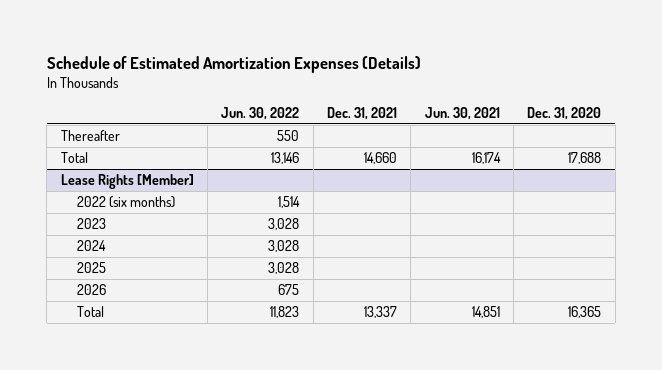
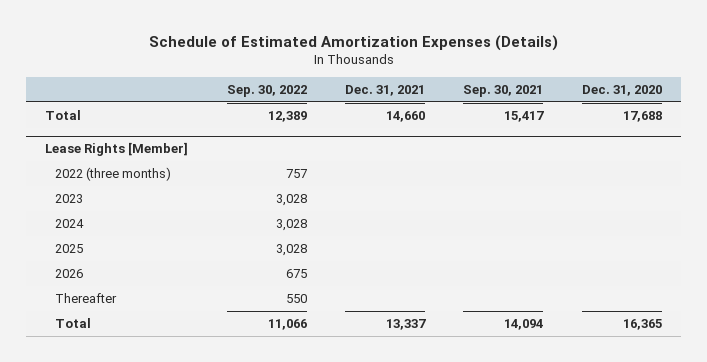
[221,107,300,121] Jun. 30, 2022 -> none
[424,107,500,121] Jun. 30, 2021 -> none
none -> [226,85,307,98] Sep. 30, 2022
none -> [463,85,544,98] Sep. 30, 2021
[60,129,120,141] Thereafter -> none
[76,195,175,208] 2022 (six months) -> [54,166,171,181] 2022 (three months)
none -> [54,292,117,303] Thereafter

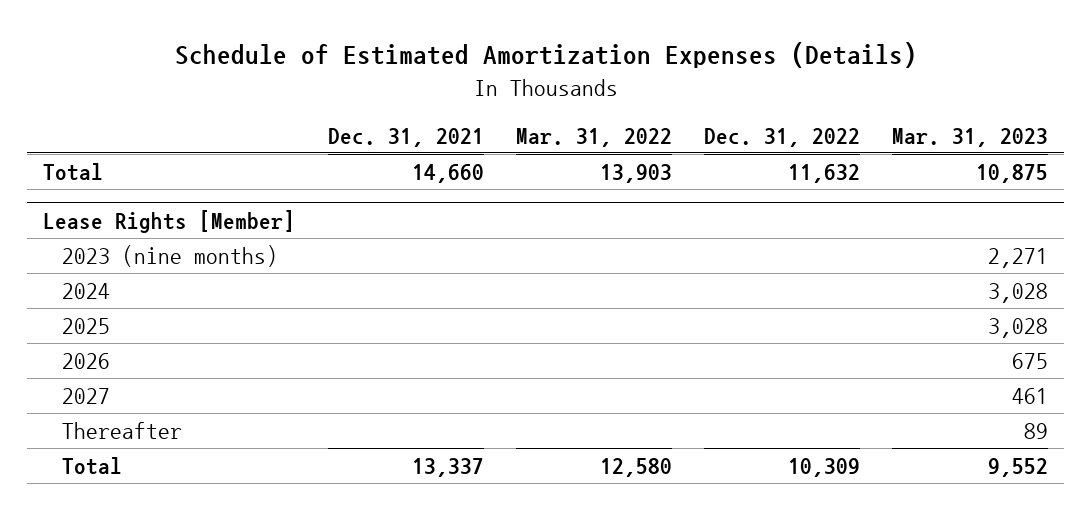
[226,85,307,98] Sep. 30, 2022 -> none
[463,85,544,98] Sep. 30, 2021 -> none
[581,85,662,97] Dec. 31, 2020 -> none
none -> [515,127,672,147] Mar. 31, 2022
none -> [704,127,861,147] Dec. 31, 2022
none -> [892,127,1049,147] Mar. 31, 2023
[54,193,83,203] 2023 -> none
[54,166,171,181] 2022 (three months) -> [62,244,279,267] 2023 (nine months)
none -> [62,387,111,404] 2027

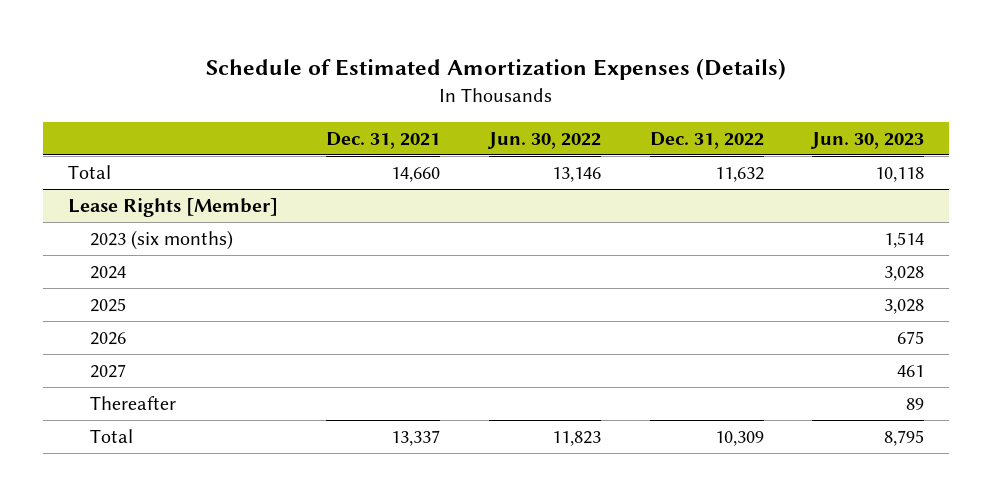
[515,127,672,147] Mar. 31, 2022 -> none
[892,127,1049,147] Mar. 31, 2023 -> none
none -> [486,131,601,149] Jun. 30, 2022
none -> [810,131,925,149] Jun. 30, 2023
[62,244,279,267] 2023 (nine months) -> [90,229,234,250] 2023 (six months)

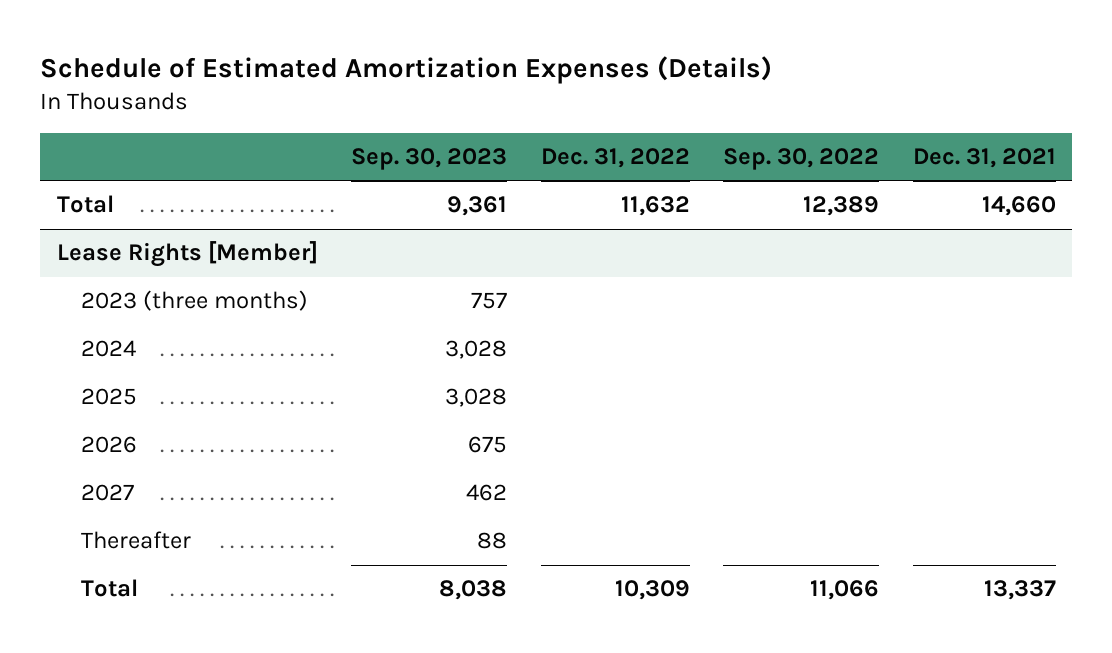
[486,131,601,149] Jun. 30, 2022 -> none
[810,131,925,149] Jun. 30, 2023 -> none
none -> [351,147,508,170] Sep. 30, 2023
none -> [723,147,880,170] Sep. 30, 2022
[90,229,234,250] 2023 (six months) -> [81,290,309,312] 2023 (three months)

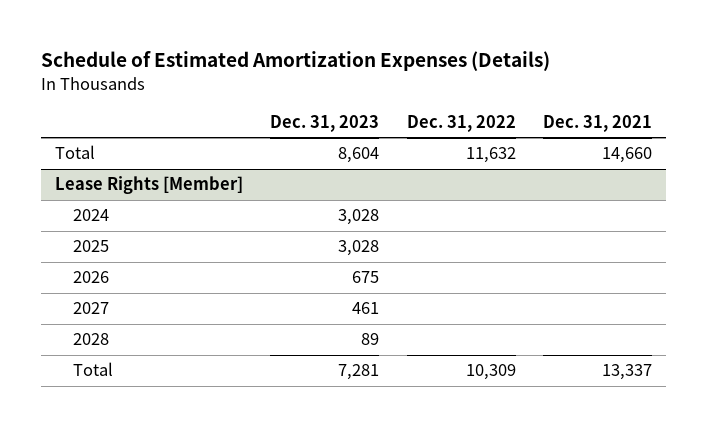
[351,147,508,170] Sep. 30, 2023 -> none
[723,147,880,170] Sep. 30, 2022 -> none
none -> [270,114,380,132] Dec. 31, 2023
[81,290,309,312] 2023 (three months) -> none
[81,531,192,550] Thereafter -> [73,333,110,346] 2028

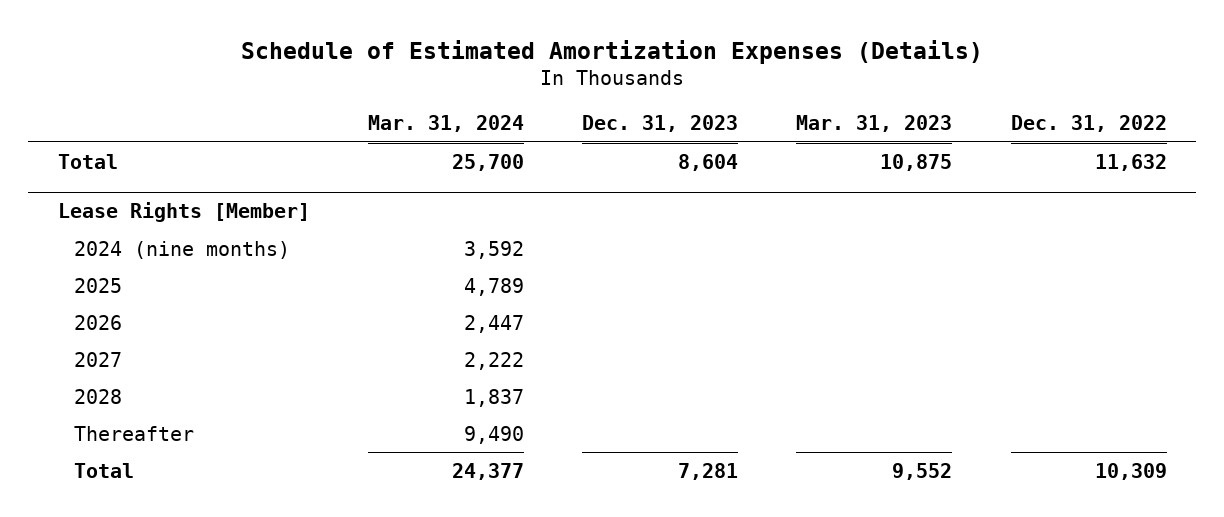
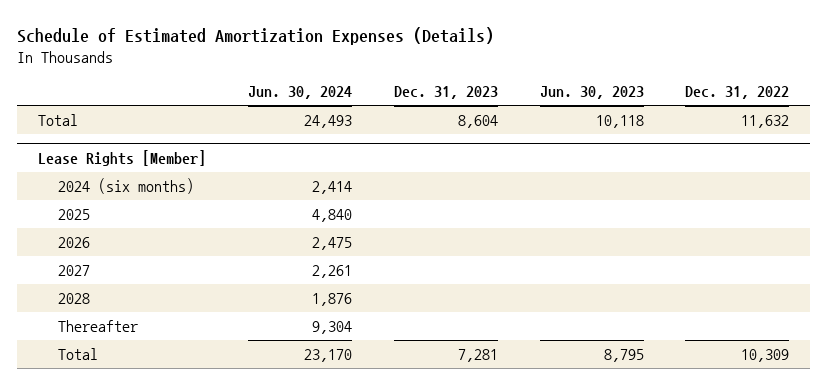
[367,115,524,133] Mar. 31, 2024 -> none
[796,115,953,133] Mar. 31, 2023 -> none
none -> [247,86,352,100] Jun. 30, 2024
none -> [539,86,644,100] Jun. 30, 2023
[73,240,290,259] 2024 (nine months) -> [57,178,194,195] 2024 (six months)

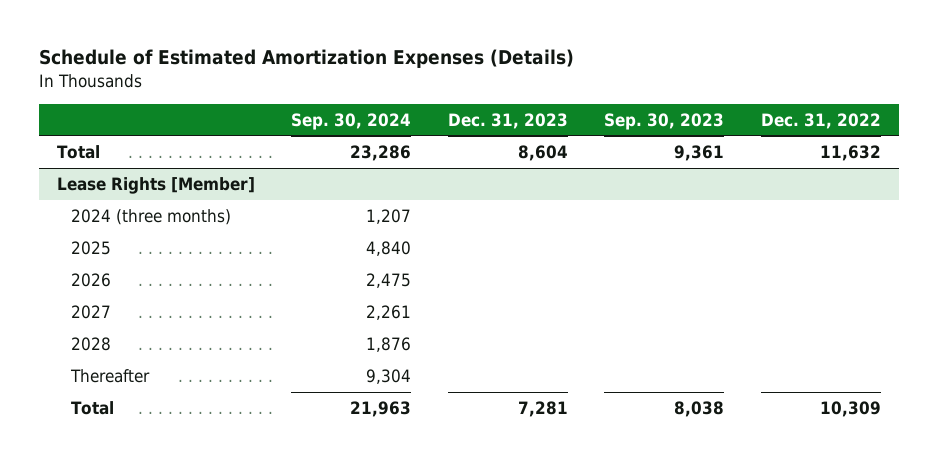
[247,86,352,100] Jun. 30, 2024 -> none
[539,86,644,100] Jun. 30, 2023 -> none
none -> [291,112,412,130] Sep. 30, 2024
none -> [604,112,725,130] Sep. 30, 2023
[57,178,194,195] 2024 (six months) -> [70,208,231,225] 2024 (three months)

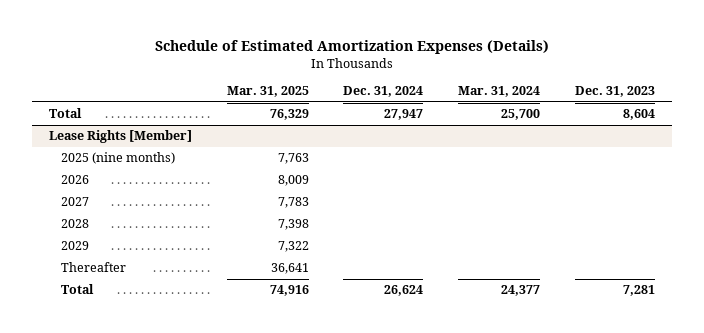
[291,112,412,130] Sep. 30, 2024 -> none
[604,112,725,130] Sep. 30, 2023 -> none
[760,112,881,129] Dec. 31, 2022 -> none
none -> [226,86,309,98] Mar. 31, 2025
none -> [343,86,424,98] Dec. 31, 2024
none -> [457,86,540,98] Mar. 31, 2024
[70,240,111,255] 2025 -> none
[70,208,231,225] 2024 (three months) -> [61,152,176,165] 2025 (nine months)
none -> [61,241,90,251] 2029

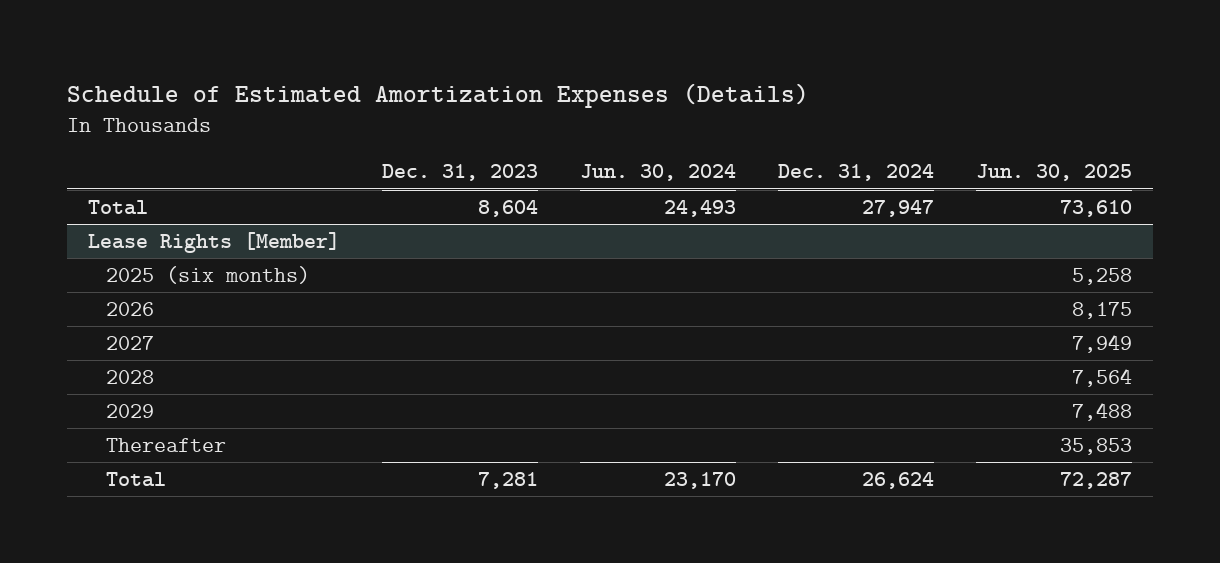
[226,86,309,98] Mar. 31, 2025 -> none
[457,86,540,98] Mar. 31, 2024 -> none
none -> [579,164,736,182] Jun. 30, 2024
none -> [975,164,1132,182] Jun. 30, 2025
[61,152,176,165] 2025 (nine months) -> [105,265,310,284] 2025 (six months)

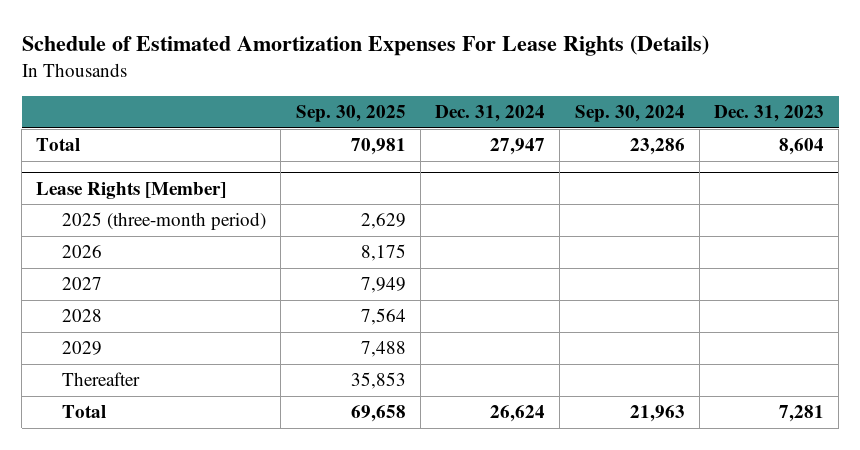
[67,82,810,108] Schedule of Estimated Amortization Expenses (Details) -> [21,35,709,57] Schedule of Estimated Amortization Expenses For Lease Rights (Details)
[579,164,736,182] Jun. 30, 2024 -> none
[975,164,1132,182] Jun. 30, 2025 -> none
none -> [295,105,406,123] Sep. 30, 2025
none -> [574,105,685,123] Sep. 30, 2024
[105,265,310,284] 2025 (six months) -> [62,212,267,231] 2025 (three-month period)

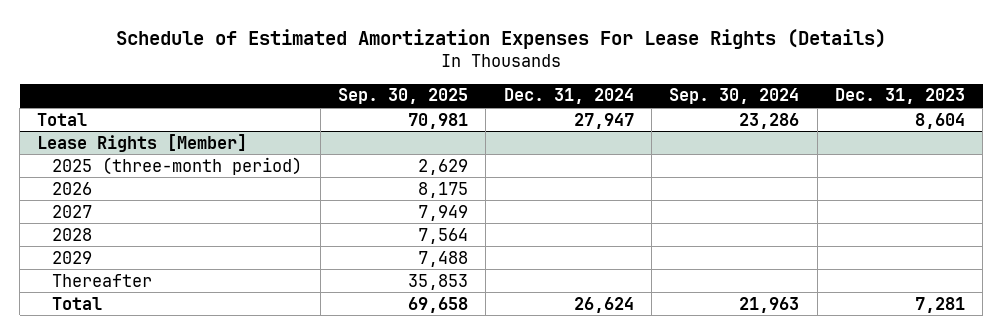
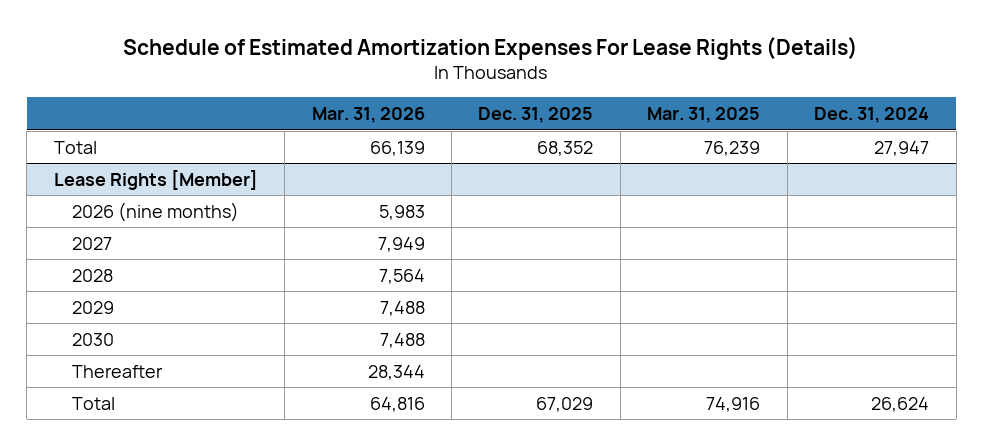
[338,88,469,105] Sep. 30, 2025 -> none
[669,88,800,105] Sep. 30, 2024 -> none
[834,88,965,105] Dec. 31, 2023 -> none
none -> [311,107,425,124] Mar. 31, 2026
none -> [478,107,594,124] Dec. 31, 2025
none -> [647,107,761,124] Mar. 31, 2025
[52,181,93,195] 2026 -> none
[52,156,303,175] 2025 (three-month period) -> [71,201,239,222] 2026 (nine months)
none -> [71,332,114,346] 2030

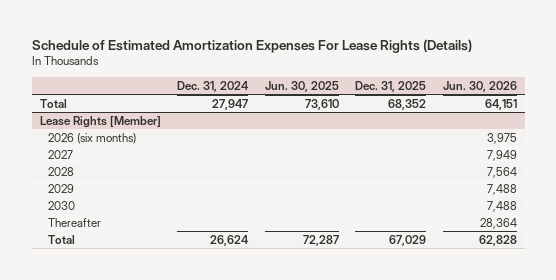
[311,107,425,124] Mar. 31, 2026 -> none
[647,107,761,124] Mar. 31, 2025 -> none
none -> [264,80,339,92] Jun. 30, 2025
none -> [442,80,517,92] Jun. 30, 2026
[71,201,239,222] 2026 (nine months) -> [48,132,137,144] 2026 (six months)

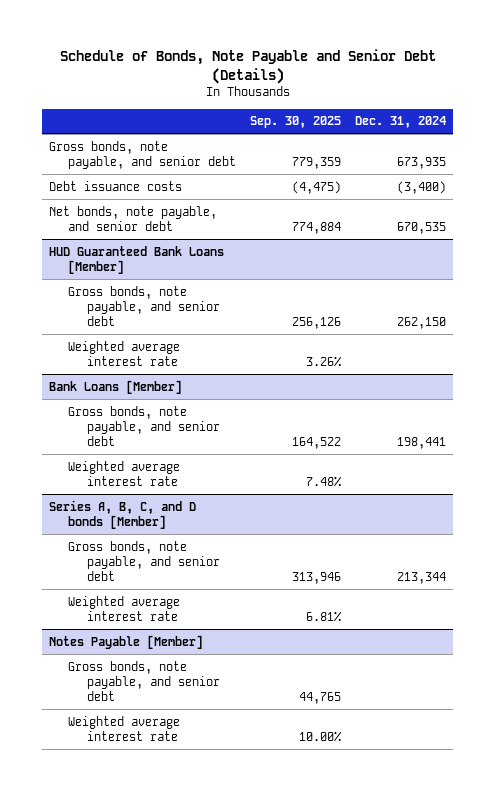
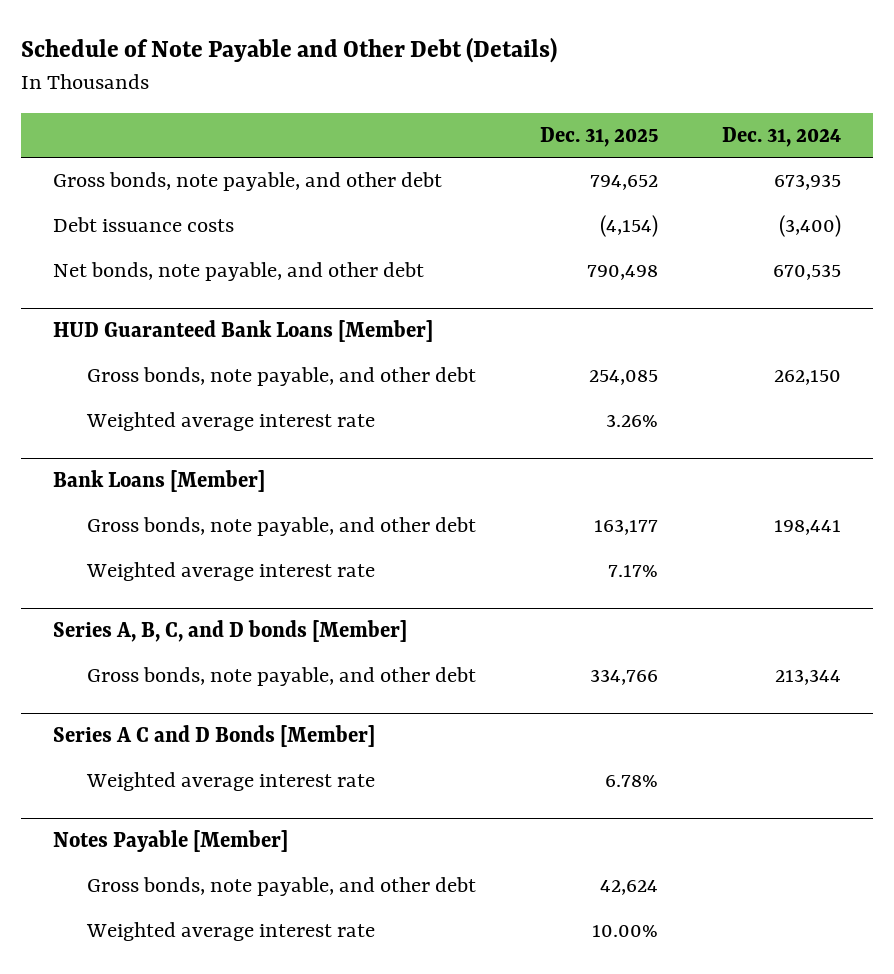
[59,49,436,85] Schedule of Bonds, Note Payable and Senior Debt (Details) -> [20,37,557,64] Schedule of Note Payable and Other Debt (Details)
[250,116,342,129] Sep. 30, 2025 -> none
none -> [540,126,659,147] Dec. 31, 2025
[49,140,236,169] Gross bonds, note payable, and senior debt -> [52,172,442,192] Gross bonds, note payable, and other debt
[49,205,218,231] Net bonds, note payable, and senior debt -> [52,262,424,282] Net bonds, note payable, and other debt
[67,285,220,327] Gross bonds, note payable, and senior debt -> [87,367,477,387] Gross bonds, note payable, and other debt
[67,405,220,447] Gross bonds, note payable, and senior debt -> [87,517,477,537] Gross bonds, note payable, and other debt
[67,595,180,621] Weighted average interest rate -> none
[67,540,220,582] Gross bonds, note payable, and senior debt -> [87,667,477,687] Gross bonds, note payable, and other debt
none -> [52,725,375,748] Series A C and D Bonds [Member]
none -> [86,772,376,792] Weighted average interest rate
[67,660,220,702] Gross bonds, note payable, and senior debt -> [87,877,477,897] Gross bonds, note payable, and other debt

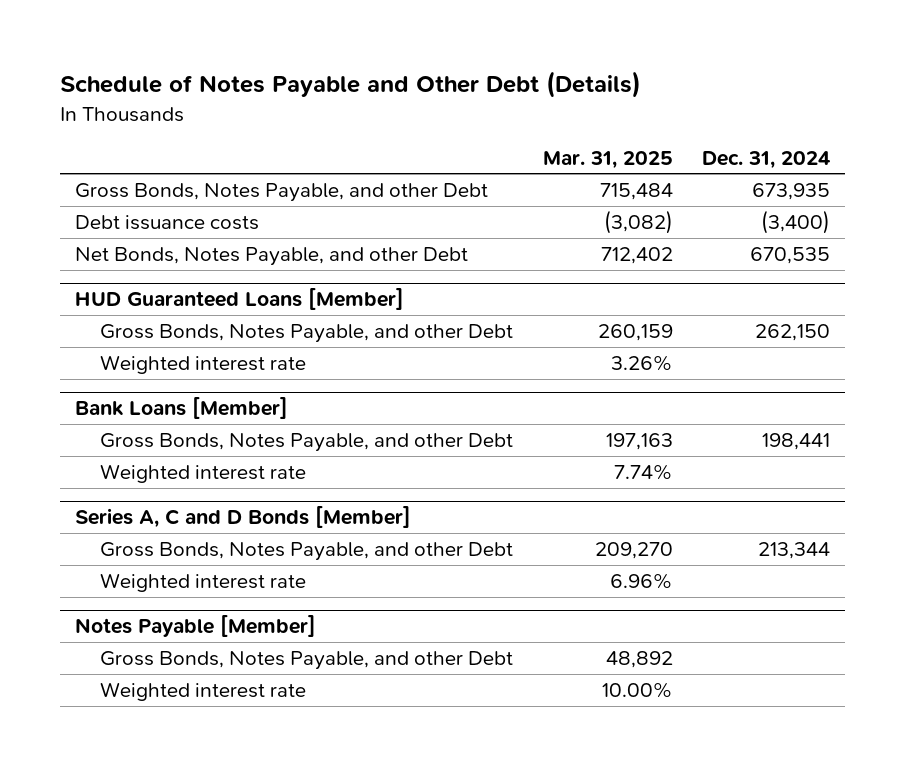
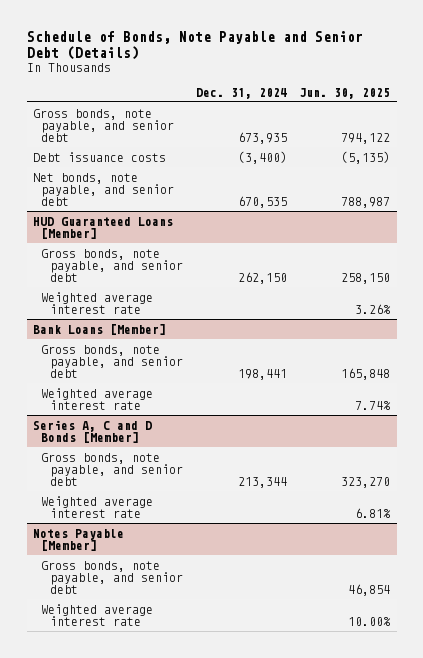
[59,71,641,99] Schedule of Notes Payable and Other Debt (Details) -> [26,31,363,61] Schedule of Bonds, Note Payable and Senior Debt (Details)
[542,150,673,169] Mar. 31, 2025 -> none
none -> [299,87,391,99] Jun. 30, 2025
[74,182,488,202] Gross Bonds, Notes Payable, and other Debt -> [32,108,175,143] Gross bonds, note payable, and senior debt
[74,246,468,266] Net Bonds, Notes Payable, and other Debt -> [32,172,175,207] Net bonds, note payable, and senior debt
[100,323,514,343] Gross Bonds, Notes Payable, and other Debt -> [41,248,183,283] Gross bonds, note payable, and senior debt
[100,354,307,374] Weighted interest rate -> [41,291,154,314] Weighted average interest rate
[100,432,514,452] Gross Bonds, Notes Payable, and other Debt -> [41,344,183,379] Gross bonds, note payable, and senior debt
[100,463,307,483] Weighted interest rate -> [41,387,154,410] Weighted average interest rate
[100,541,514,561] Gross Bonds, Notes Payable, and other Debt -> [41,452,183,487] Gross bonds, note payable, and senior debt
[100,572,307,592] Weighted interest rate -> [41,495,154,518] Weighted average interest rate
[100,650,514,670] Gross Bonds, Notes Payable, and other Debt -> [41,560,183,595] Gross bonds, note payable, and senior debt
[100,681,307,701] Weighted interest rate -> [41,603,154,626] Weighted average interest rate

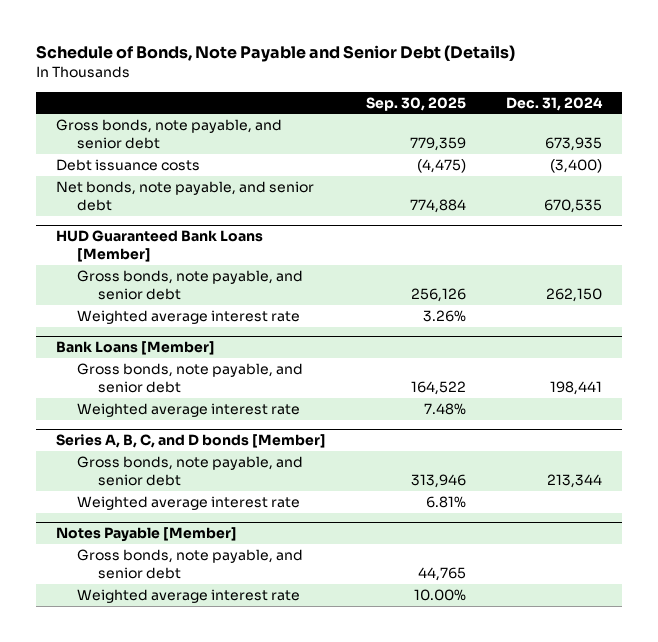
[299,87,391,99] Jun. 30, 2025 -> none
none -> [366,96,467,111] Sep. 30, 2025
[32,216,173,239] HUD Guaranteed Loans [Member] -> [56,230,264,263] HUD Guaranteed Bank Loans [Member]
[32,419,152,443] Series A, C and D Bonds [Member] -> [56,434,327,449] Series A, B, C, and D bonds [Member]

